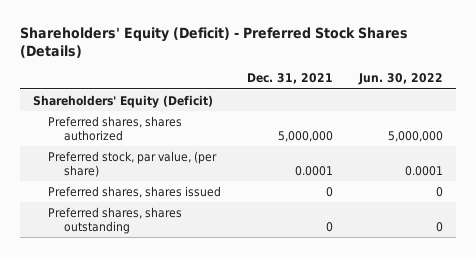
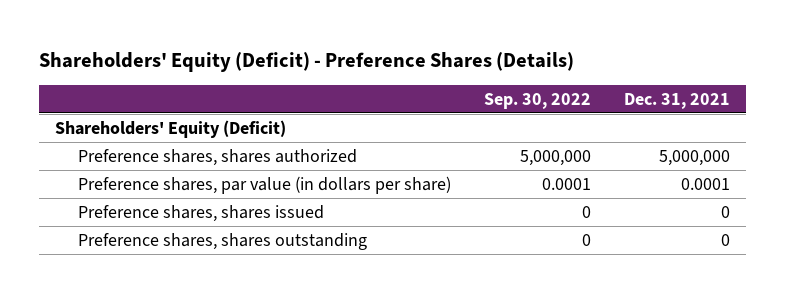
[20,27,409,58] Shareholders' Equity (Deficit) - Preferred Stock Shares (Details) -> [38,51,574,72] Shareholders' Equity (Deficit) - Preference Shares (Details)
[357,73,443,86] Jun. 30, 2022 -> none
none -> [483,92,591,109] Sep. 30, 2022
[48,115,183,141] Preferred shares, shares authorized -> [78,148,358,166] Preference shares, shares authorized
[48,150,218,177] Preferred stock, par value, (per share) -> [78,175,452,194] Preference shares, par value (in dollars per share)
[48,185,222,198] Preferred shares, shares issued -> [78,204,325,222] Preference shares, shares issued
[48,206,183,234] Preferred shares, shares outstanding -> [78,232,368,250] Preference shares, shares outstanding

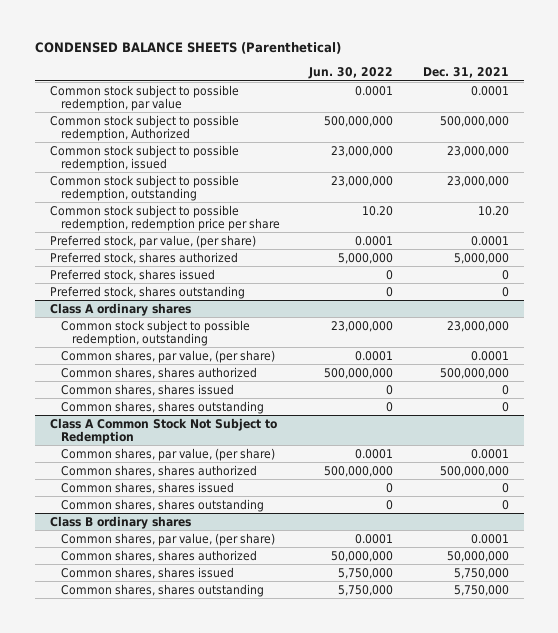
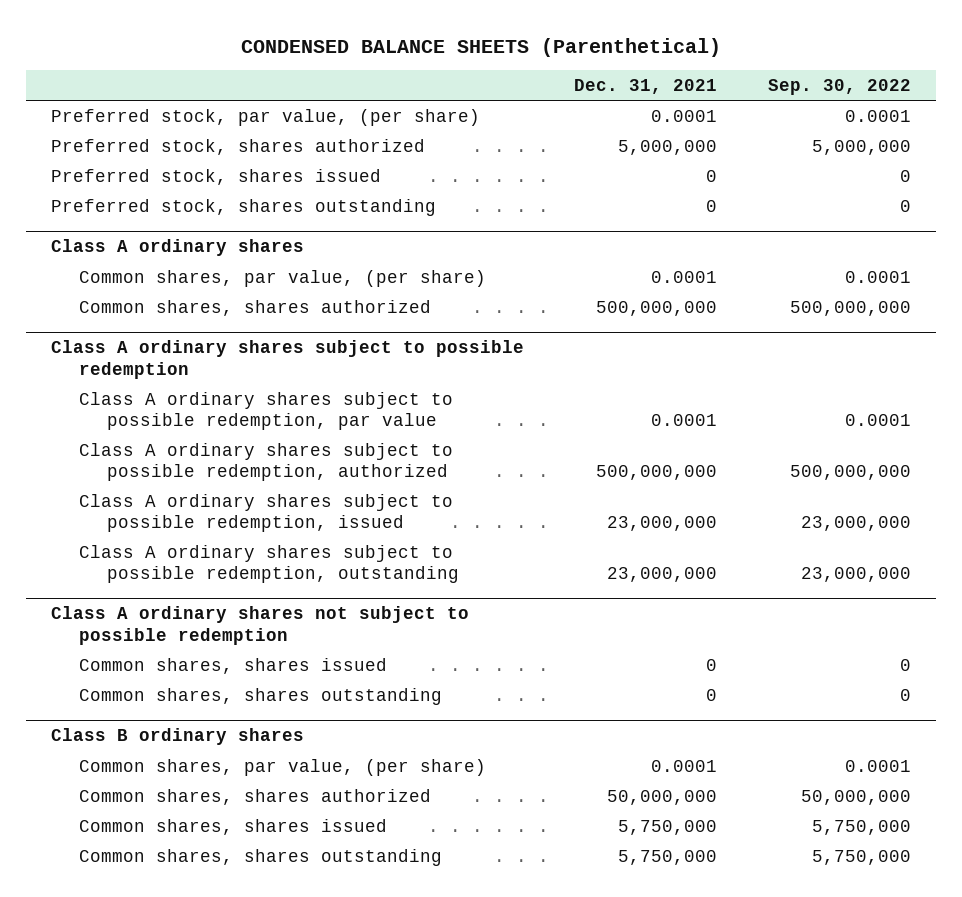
[308,67,394,80] Jun. 30, 2022 -> none
none -> [767,79,911,96] Sep. 30, 2022
[49,84,239,111] Common stock subject to possible redemption, par value -> none
[49,114,239,141] Common stock subject to possible redemption, Authorized -> none
[49,144,239,171] Common stock subject to possible redemption, issued -> none
[49,174,239,201] Common stock subject to possible redemption, outstanding -> none
[49,204,280,231] Common stock subject to possible redemption, redemption price per share -> none
[60,319,250,346] Common stock subject to possible redemption, outstanding -> none
[60,383,234,396] Common shares, shares issued -> none
[60,400,264,414] Common shares, shares outstanding -> none
[60,447,275,461] Common shares, par value, (per share) -> none
[60,464,257,477] Common shares, shares authorized -> none
none -> [51,340,525,379] Class A ordinary shares subject to possible redemption
none -> [78,391,453,431] Class A ordinary shares subject to possible redemption, par value
none -> [78,442,453,482] Class A ordinary shares subject to possible redemption, authorized
none -> [78,493,453,533] Class A ordinary shares subject to possible redemption, issued
none -> [78,544,459,584] Class A ordinary shares subject to possible redemption, outstanding
[49,417,277,444] Class A Common Stock Not Subject to Redemption -> [51,606,470,645] Class A ordinary shares not subject to possible redemption

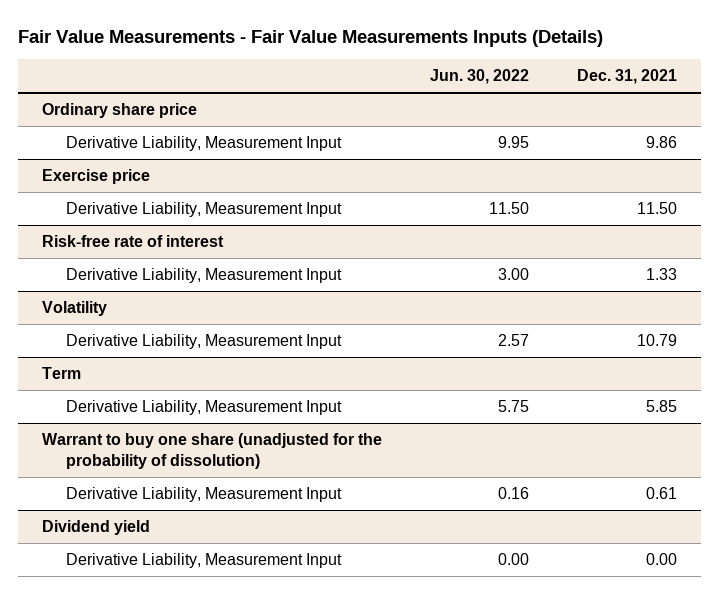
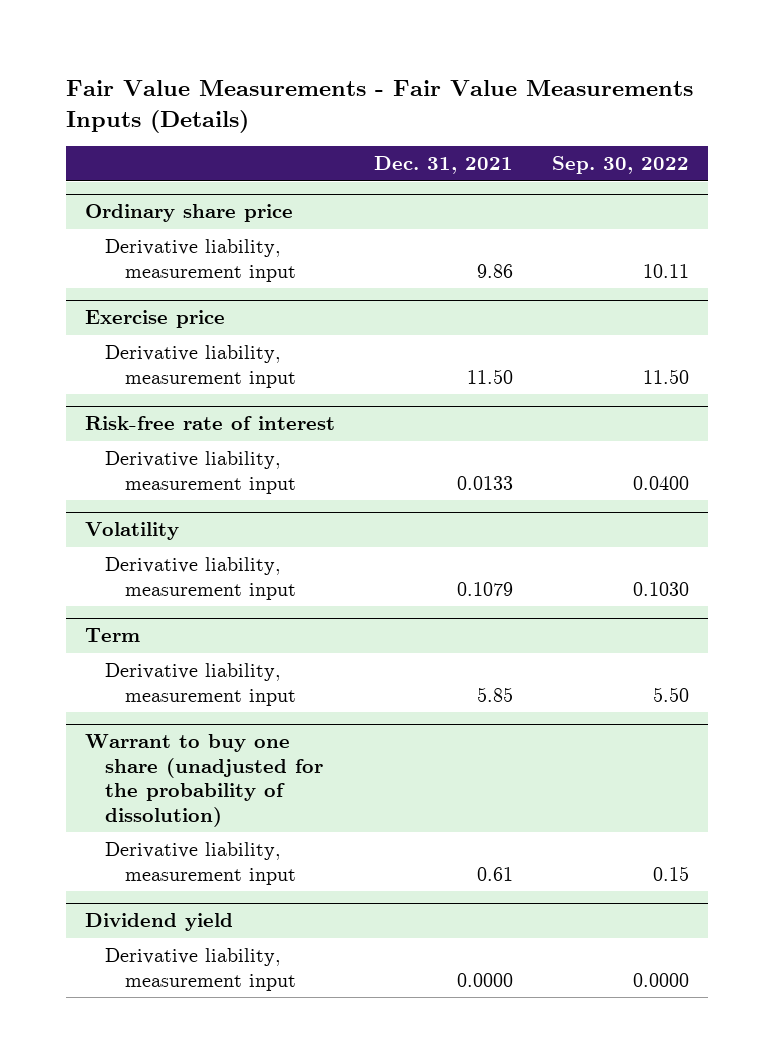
[430,69,530,85] Jun. 30, 2022 -> none
none -> [551,156,689,175] Sep. 30, 2022
[65,136,342,152] Derivative Liability, Measurement Input -> [105,238,297,282] Derivative liability, measurement input
[65,202,342,218] Derivative Liability, Measurement Input -> [105,344,297,388] Derivative liability, measurement input
[65,268,342,284] Derivative Liability, Measurement Input -> [105,450,297,494] Derivative liability, measurement input
[646,268,678,281] 1.33 -> [456,475,513,490] 0.0133
[65,334,342,350] Derivative Liability, Measurement Input -> [105,556,297,600] Derivative liability, measurement input
[637,334,678,347] 10.79 -> [456,581,513,596] 0.1079
[65,400,342,416] Derivative Liability, Measurement Input -> [105,662,297,706] Derivative liability, measurement input
[65,487,342,503] Derivative Liability, Measurement Input -> [105,841,297,885] Derivative liability, measurement input
[65,553,342,569] Derivative Liability, Measurement Input -> [105,947,297,991] Derivative liability, measurement input
[646,553,678,566] 0.00 -> [456,972,513,987] 0.0000

